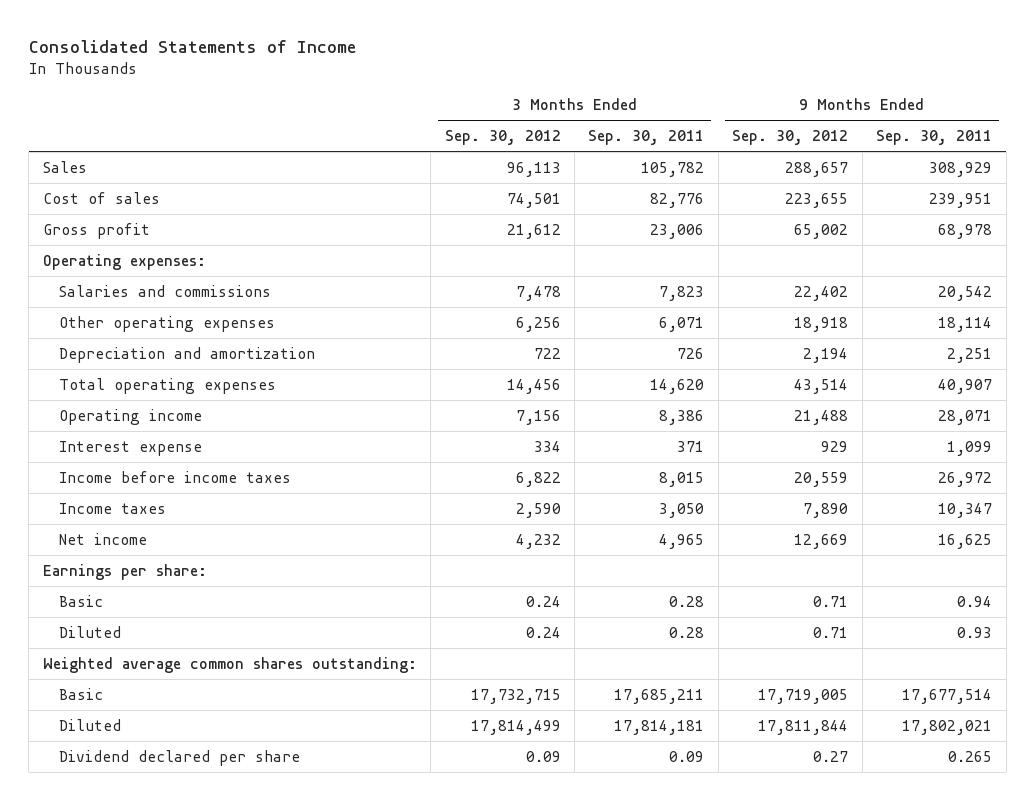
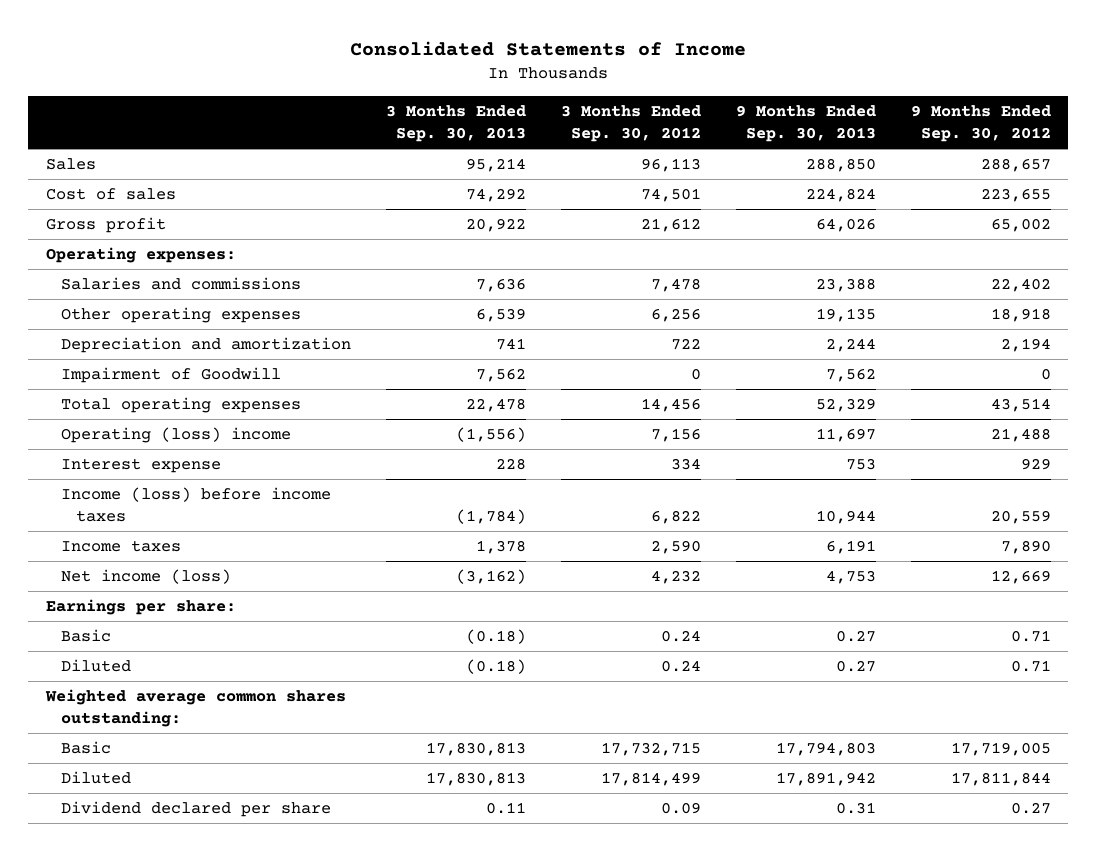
[588,130,705,146] Sep. 30, 2011 -> none
[876,130,993,146] Sep. 30, 2011 -> none
none -> [385,104,526,142] 3 Months Ended Sep. 30, 2013
none -> [735,104,876,142] 9 Months Ended Sep. 30, 2013
none -> [60,367,281,384] Impairment of Goodwill
[59,408,203,425] Operating income -> [60,427,291,444] Operating (loss) income
[59,470,292,483] Income before income taxes -> [60,487,331,523] Income (loss) before income taxes
[59,532,148,545] Net income -> [60,569,231,585] Net income (loss)

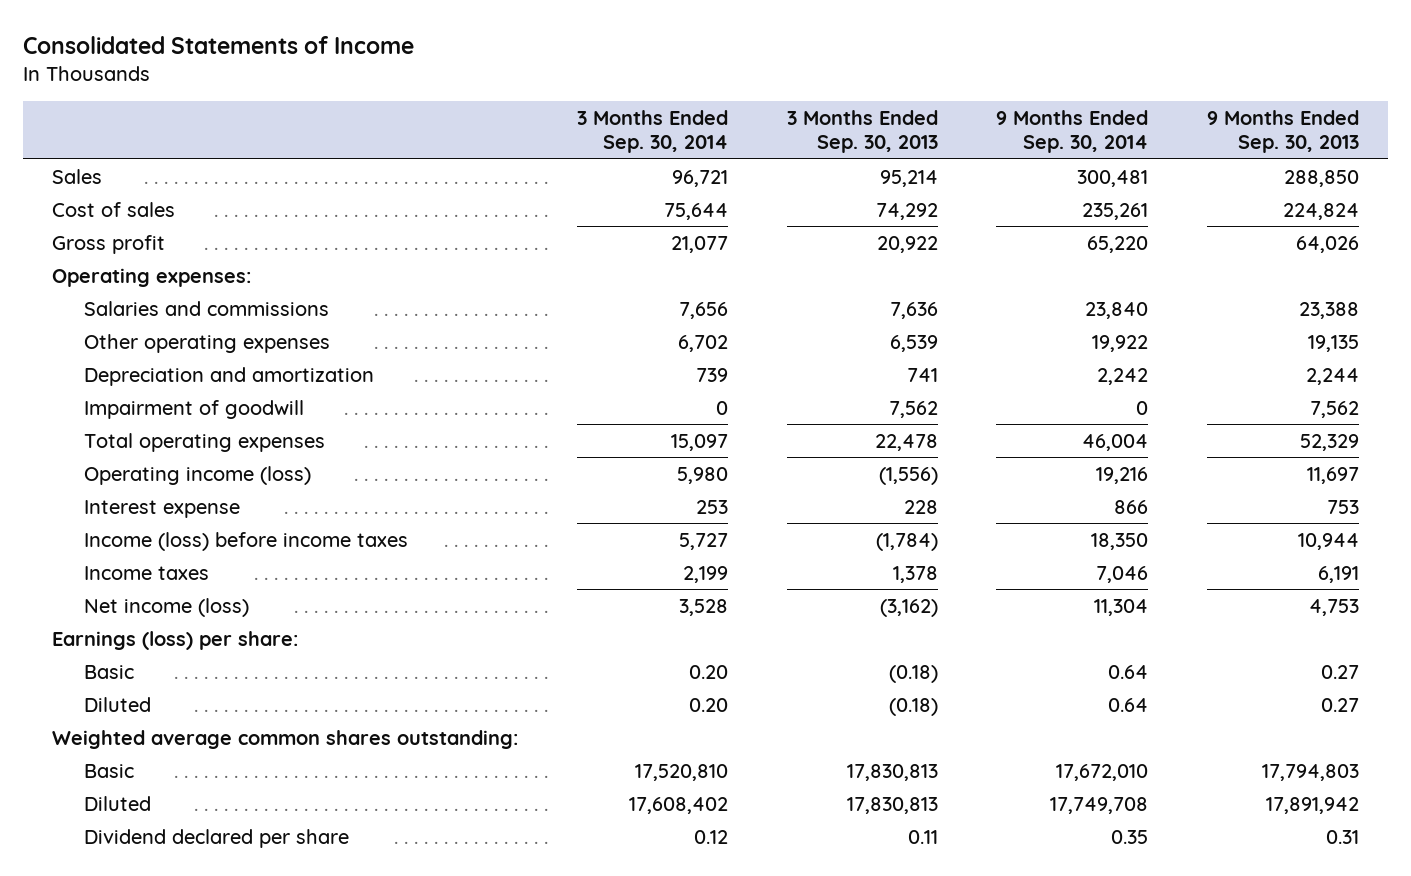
[560,104,701,142] 3 Months Ended Sep. 30, 2012 -> none
[910,104,1051,142] 9 Months Ended Sep. 30, 2012 -> none
none -> [577,109,729,154] 3 Months Ended Sep. 30, 2014
none -> [996,109,1149,154] 9 Months Ended Sep. 30, 2014
[60,367,281,384] Impairment of Goodwill -> [84,399,305,419] Impairment of goodwill
[60,427,291,444] Operating (loss) income -> [84,465,312,485] Operating income (loss)
[45,599,236,616] Earnings per share: -> [52,630,299,650] Earnings (loss) per share:

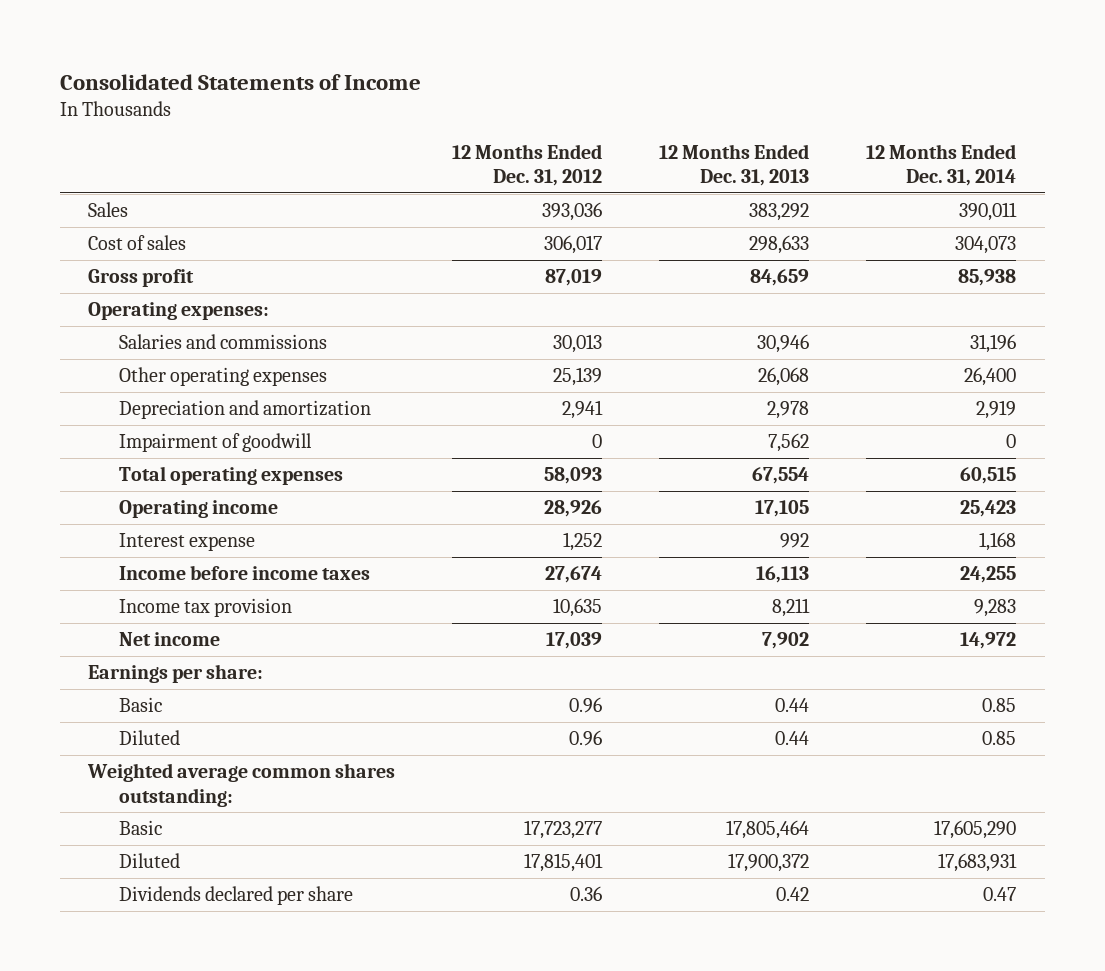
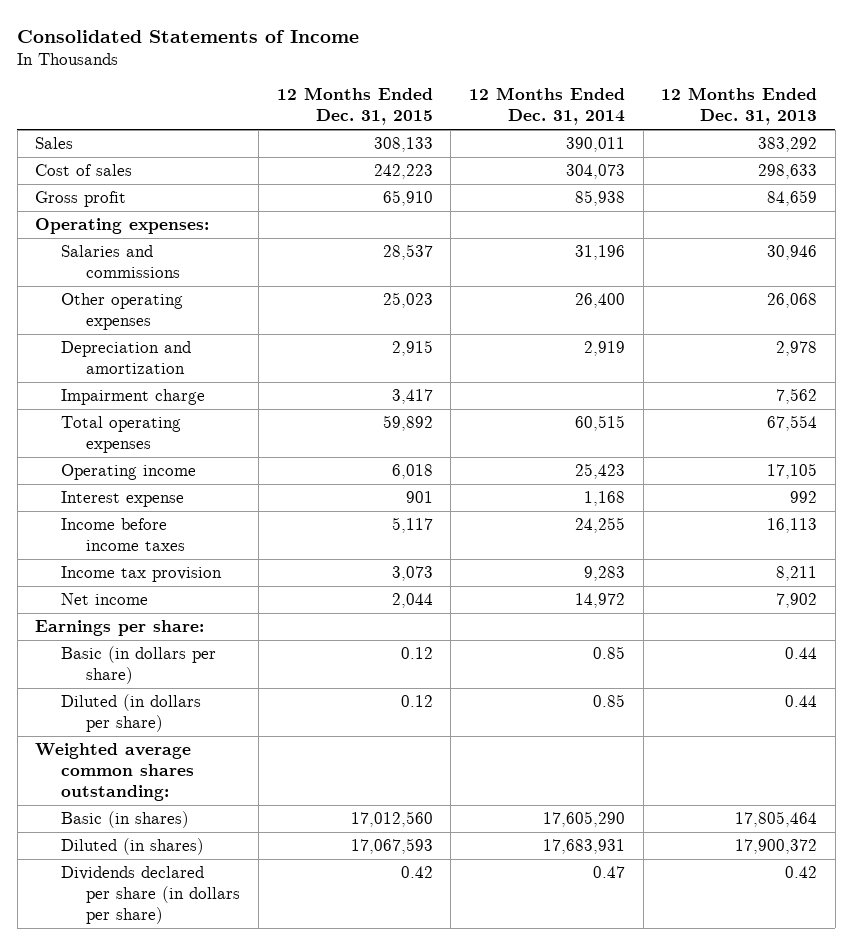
[452,143,603,187] 12 Months Ended Dec. 31, 2012 -> none
none -> [276,87,433,126] 12 Months Ended Dec. 31, 2015
[118,433,312,453] Impairment of goodwill -> none
none -> [60,389,205,406] Impairment charge
[118,697,162,713] Basic -> [60,646,216,685] Basic (in dollars per share)
[118,730,180,746] Diluted -> [60,694,201,733] Diluted (in dollars per share)
[118,820,162,836] Basic -> [60,811,189,829] Basic (in shares)
[118,853,180,869] Diluted -> [60,838,204,856] Diluted (in shares)
[118,886,353,906] Dividends declared per share -> [60,866,241,925] Dividends declared per share (in dollars per share)

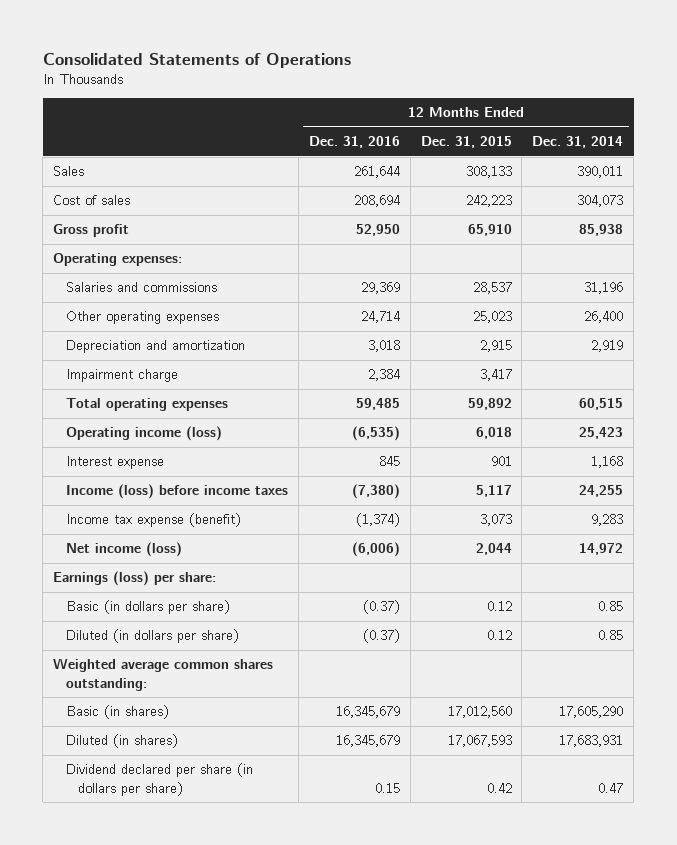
[17,29,360,43] Consolidated Statements of Income -> [42,52,351,68] Consolidated Statements of Operations
[661,87,818,126] 12 Months Ended Dec. 31, 2013 -> none
none -> [308,136,400,149] Dec. 31, 2016
[60,464,196,481] Operating income -> [65,426,222,442] Operating income (loss)
[60,518,186,552] Income before income taxes -> [65,484,288,500] Income (loss) before income taxes
[60,566,222,583] Income tax provision -> [65,513,241,528] Income tax expense (benefit)
[60,593,148,606] Net income -> [65,542,182,558] Net income (loss)
[35,620,205,637] Earnings per share: -> [53,571,217,587] Earnings (loss) per share:
[60,866,241,925] Dividends declared per share (in dollars per share) -> [65,763,253,796] Dividend declared per share (in dollars per share)

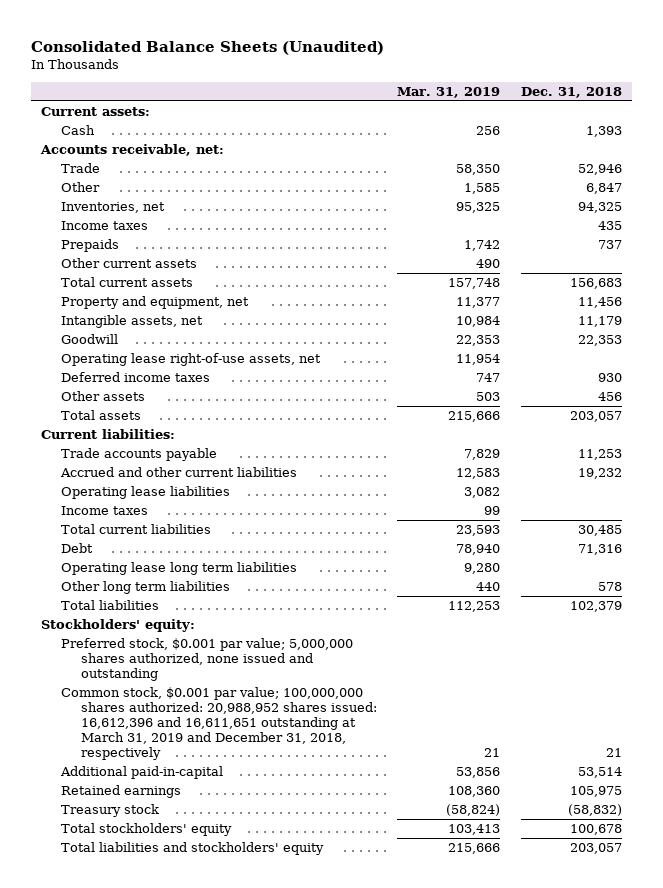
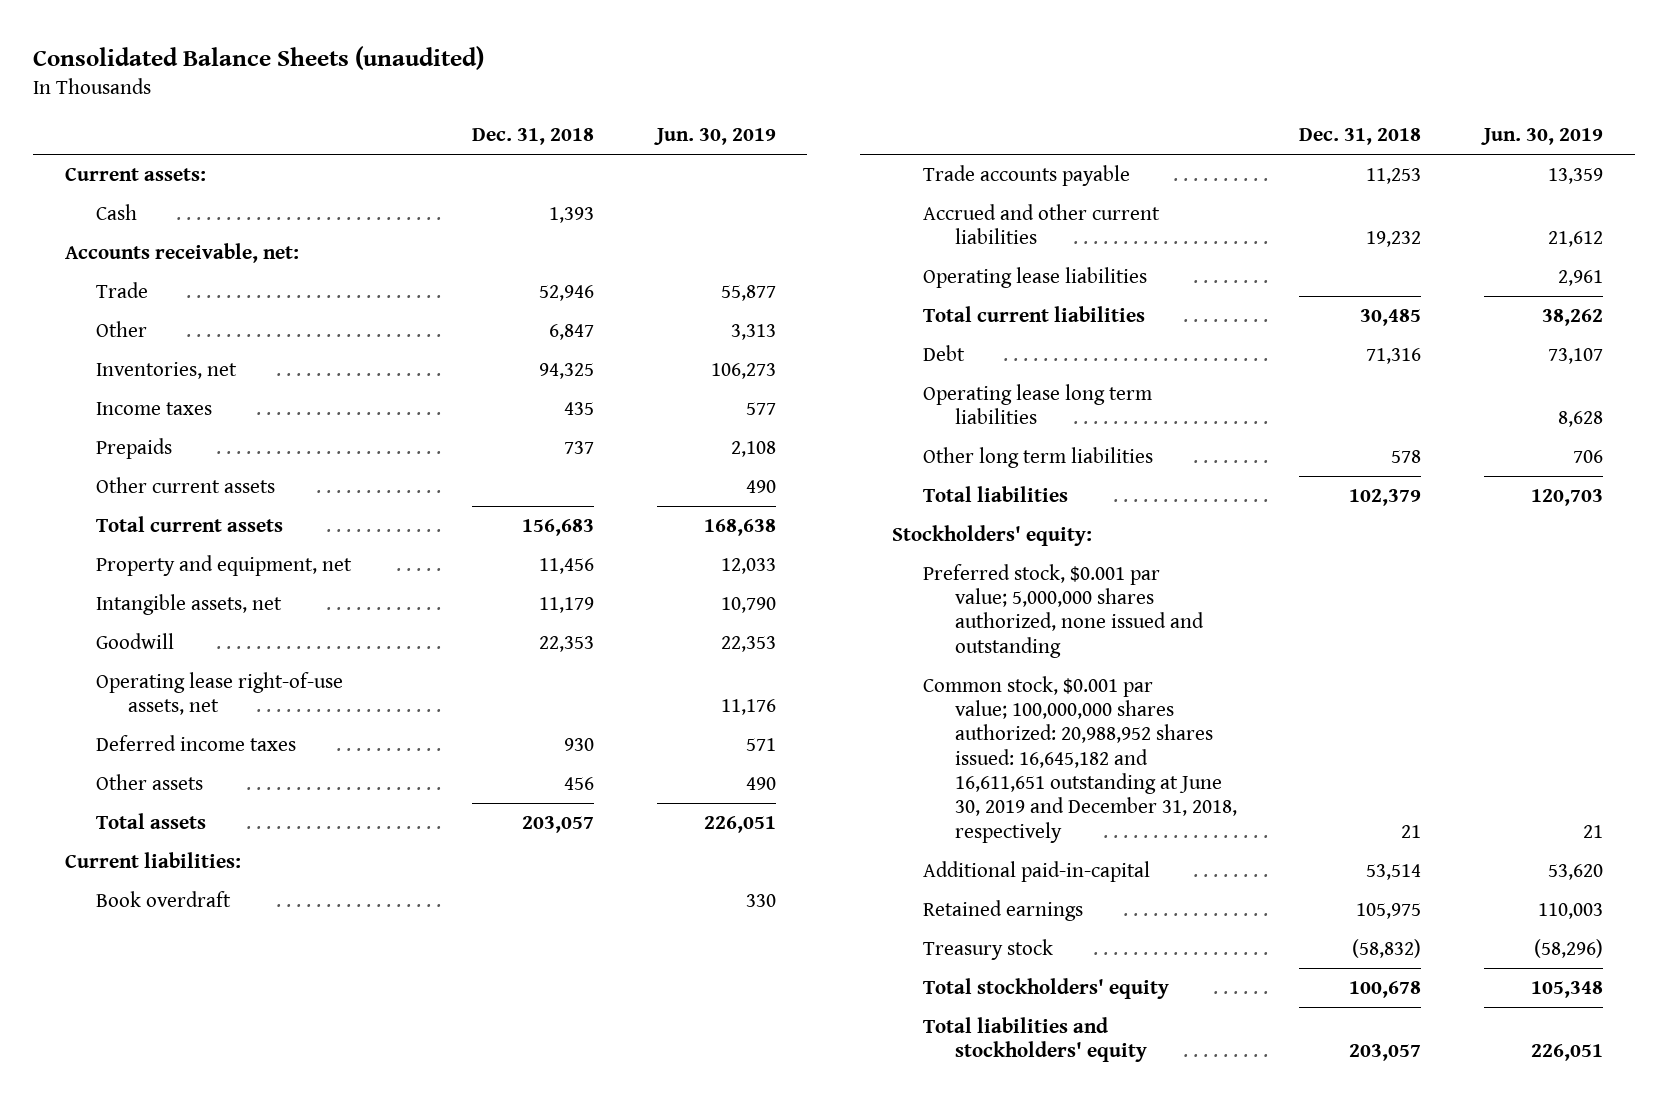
[31,40,385,55] Consolidated Balance Sheets (Unaudited) -> [33,45,485,70] Consolidated Balance Sheets (unaudited)
[397,87,501,99] Mar. 31, 2019 -> none
none -> [654,128,777,146] Jun. 30, 2019
none -> [96,890,232,907] Book overdraft
[61,506,149,516] Income taxes -> none
[61,687,378,761] Common stock, $0.001 par value; 100,000,000 shares authorized: 20,988,952 shares issued: 16,612,396 and 16,611,651 outstanding at March 31, 2019 and December 31, 2018, respectively -> [923,675,1237,843] Common stock, $0.001 par value; 100,000,000 shares authorized: 20,988,952 shares issued: 16,645,182 and 16,611,651 outstanding at June 30, 2019 and December 31, 2018, respectively

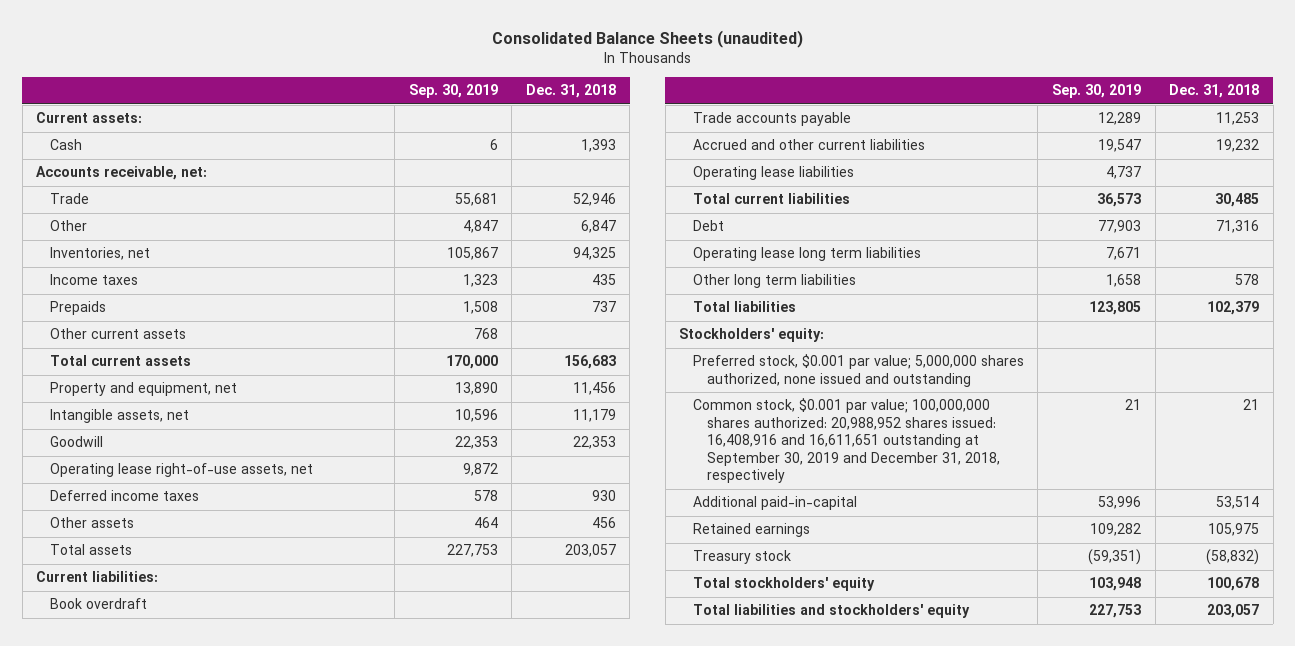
[654,128,777,146] Jun. 30, 2019 -> none
none -> [408,84,498,99] Sep. 30, 2019
[923,675,1237,843] Common stock, $0.001 par value; 100,000,000 shares authorized: 20,988,952 shares issued: 16,645,182 and 16,611,651 outstanding at June 30, 2019 and December 31, 2018, respectively -> [692,398,1000,484] Common stock, $0.001 par value; 100,000,000 shares authorized: 20,988,952 shares issued: 16,408,916 and 16,611,651 outstanding at September 30, 2019 and December 31, 2018, respectively

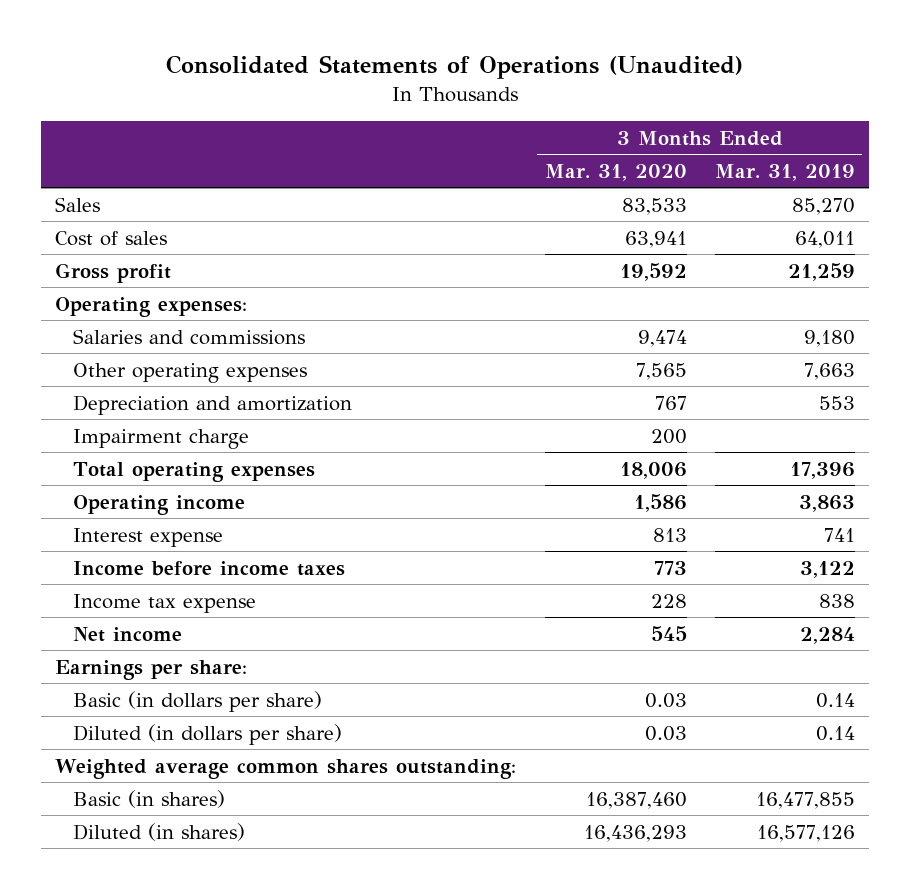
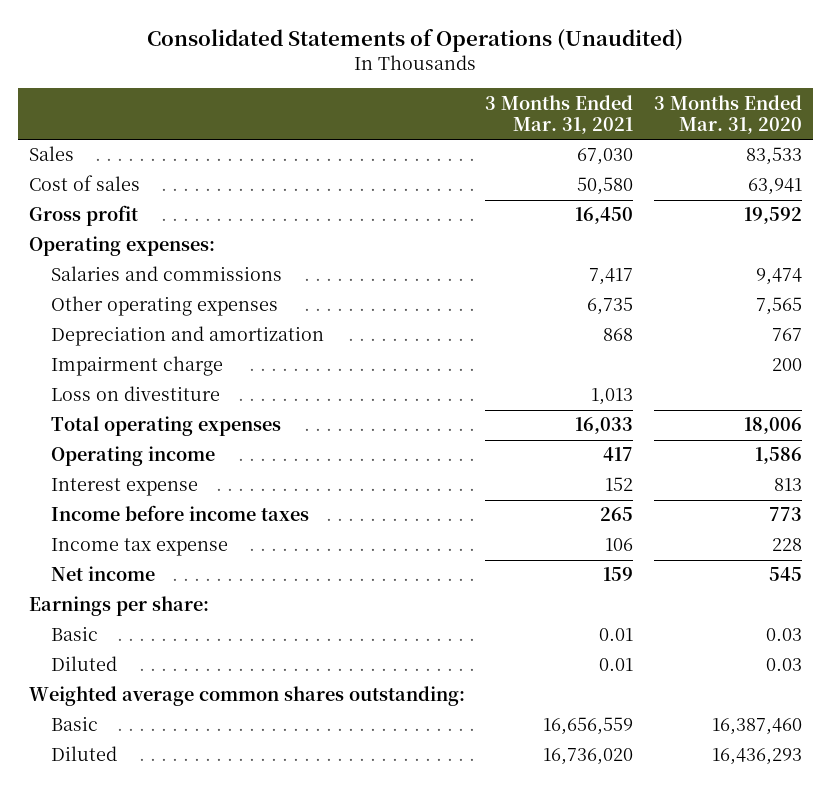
[715,163,856,181] Mar. 31, 2019 -> none
none -> [485,94,634,134] 3 Months Ended Mar. 31, 2021
none -> [50,386,220,402] Loss on divestiture
[72,690,322,712] Basic (in dollars per share) -> [50,626,98,642] Basic
[72,723,342,745] Diluted (in dollars per share) -> [50,656,117,672] Diluted
[72,789,225,808] Basic (in shares) -> [50,716,98,732] Basic
[72,822,245,841] Diluted (in shares) -> [50,746,117,762] Diluted

